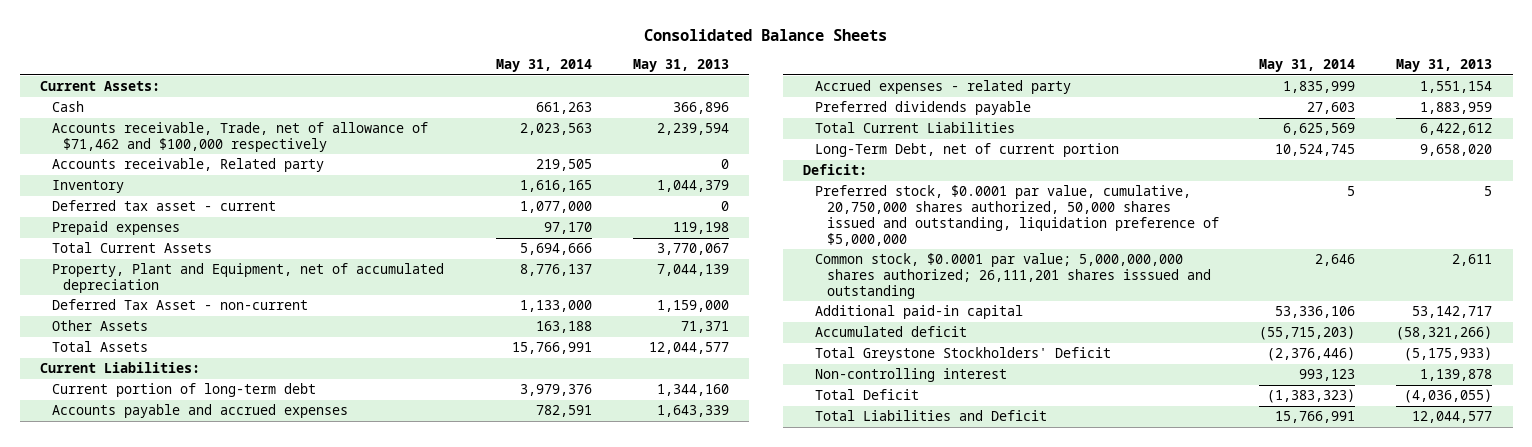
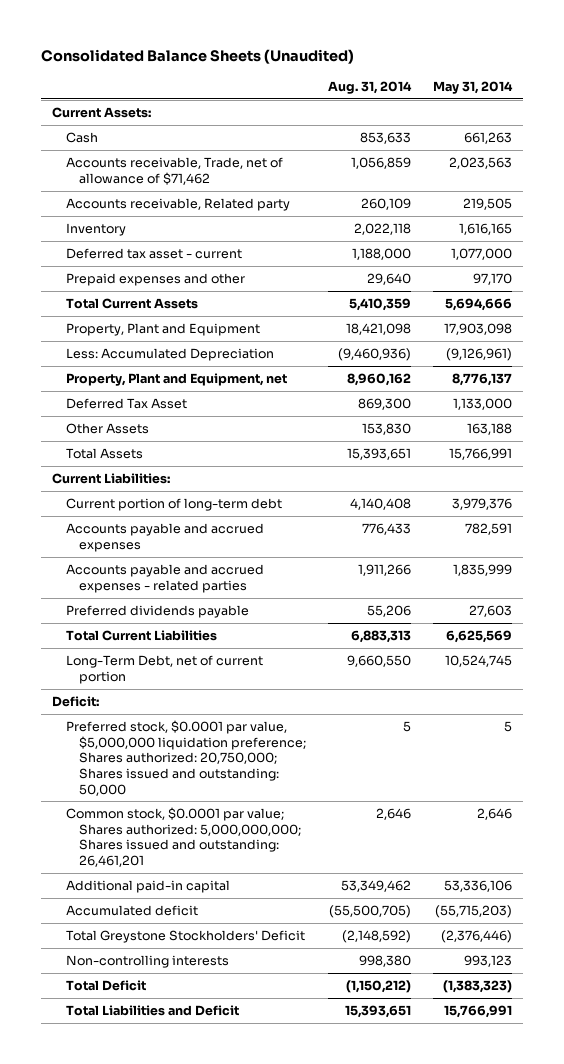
[644,28,888,41] Consolidated Balance Sheets -> [41,48,355,64] Consolidated Balance Sheets (Unaudited)
[632,59,729,73] May 31, 2013 -> none
none -> [328,80,413,94] Aug. 31, 2014
[51,122,428,153] Accounts receivable, Trade, net of allowance of $71,462 and $100,000 respectively -> [65,157,283,185] Accounts receivable, Trade, net of allowance of $71,462
[51,221,180,236] Prepaid expenses -> [65,273,245,287] Prepaid expenses and other
none -> [65,323,260,337] Property, Plant and Equipment
none -> [65,348,274,362] Less: Accumulated Depreciation
[51,263,444,294] Property, Plant and Equipment, net of accumulated depreciation -> [65,373,287,387] Property, Plant and Equipment, net
[51,299,308,311] Deferred Tax Asset - non-current -> [65,398,187,410] Deferred Tax Asset
[815,80,1072,95] Accrued expenses - related party -> [65,564,264,593] Accounts payable and accrued expenses - related parties
[815,185,1219,246] Preferred stock, $0.0001 par value, cumulative, 20,750,000 shares authorized, 50,000 shares issued and outstanding, liquidation preference of $5,000,000 -> [65,720,307,796] Preferred stock, $0.0001 par value, $5,000,000 liquidation preference; Shares authorized: 20,750,000; Shares issued and outstanding: 50,000
[815,253,1211,299] Common stock, $0.0001 par value; 5,000,000,000 shares authorized; 26,111,201 shares isssued and outstanding -> [65,807,302,867] Common stock, $0.0001 par value; Shares authorized: 5,000,000,000; Shares issued and outstanding: 26,461,201
[815,368,1008,383] Non-controlling interest -> [65,955,229,969] Non-controlling interests

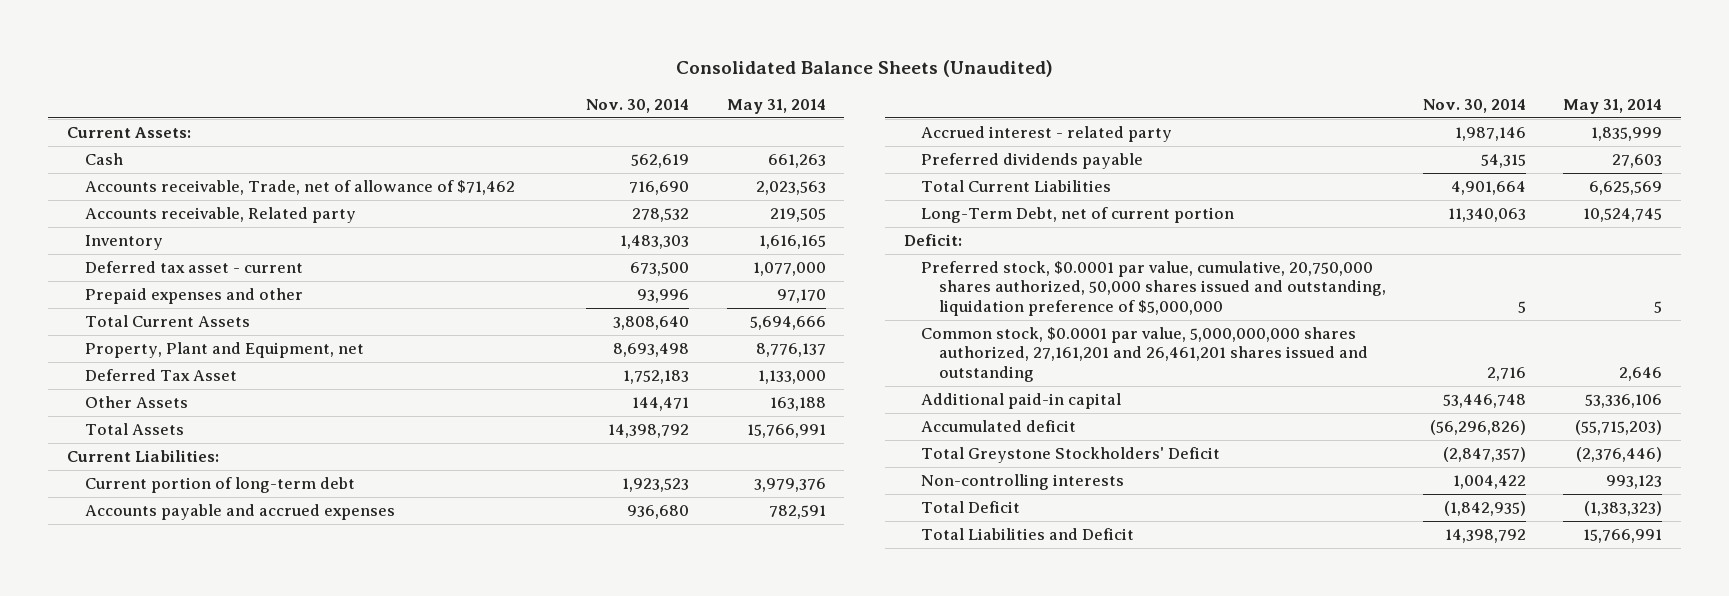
[328,80,413,94] Aug. 31, 2014 -> none
none -> [586,98,690,113] Nov. 30, 2014
[65,323,260,337] Property, Plant and Equipment -> none
[65,348,274,362] Less: Accumulated Depreciation -> none
[65,564,264,593] Accounts payable and accrued expenses - related parties -> [921,126,1173,143] Accrued interest - related party
[65,720,307,796] Preferred stock, $0.0001 par value, $5,000,000 liquidation preference; Shares authorized: 20,750,000; Shares issued and outstanding: 50,000 -> [921,261,1387,316] Preferred stock, $0.0001 par value, cumulative, 20,750,000 shares authorized, 50,000 shares issued and outstanding, liquidation preference of $5,000,000
[65,807,302,867] Common stock, $0.0001 par value; Shares authorized: 5,000,000,000; Shares issued and outstanding: 26,461,201 -> [921,327,1369,382] Common stock, $0.0001 par value, 5,000,000,000 shares authorized, 27,161,201 and 26,461,201 shares issued and outstanding

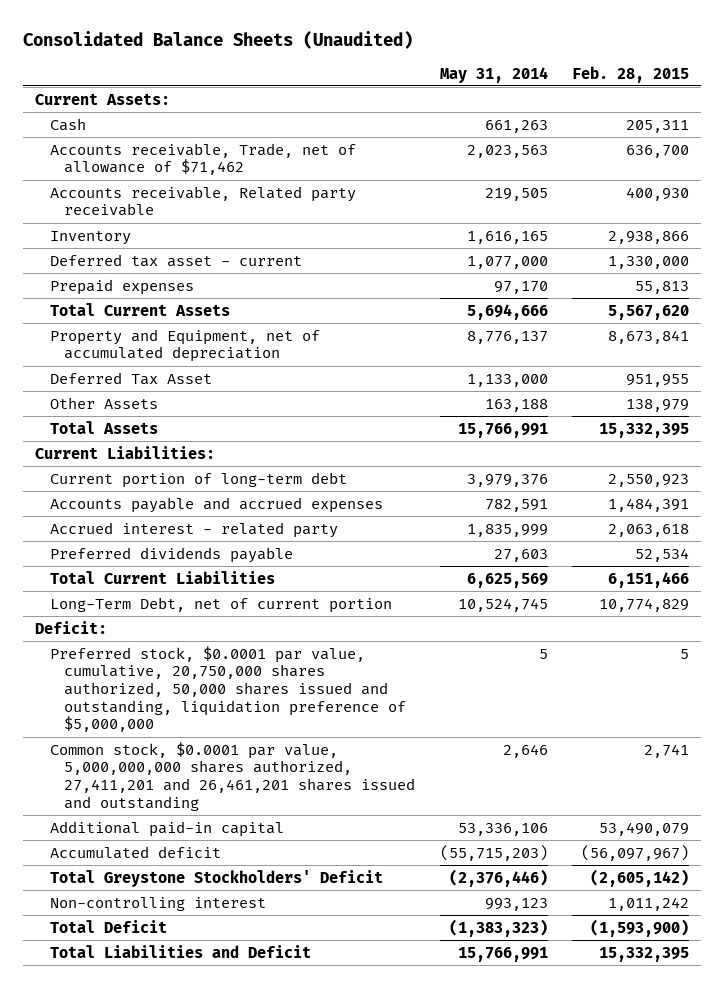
[586,98,690,113] Nov. 30, 2014 -> none
none -> [572,65,690,83] Feb. 28, 2015
[84,207,356,224] Accounts receivable, Related party -> [49,185,356,217] Accounts receivable, Related party receivable
[84,288,303,305] Prepaid expenses and other -> [49,278,194,295] Prepaid expenses
[84,342,364,359] Property, Plant and Equipment, net -> [49,328,320,363] Property and Equipment, net of accumulated depreciation
[921,327,1369,382] Common stock, $0.0001 par value, 5,000,000,000 shares authorized, 27,161,201 and 26,461,201 shares issued and outstanding -> [49,741,416,811] Common stock, $0.0001 par value, 5,000,000,000 shares authorized, 27,411,201 and 26,461,201 shares issued and outstanding
[921,474,1125,491] Non-controlling interests -> [49,896,266,911] Non-controlling interest

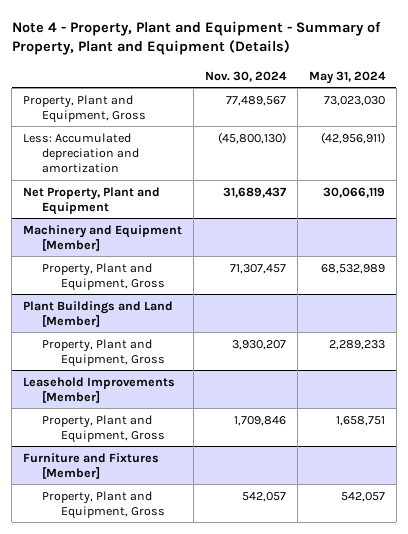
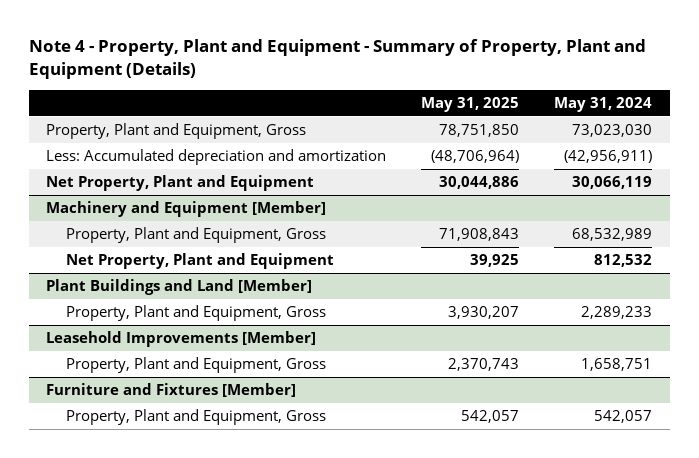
[204,70,287,82] Nov. 30, 2024 -> none
none -> [421,97,520,113] May 31, 2025
none -> [65,253,334,270] Net Property, Plant and Equipment

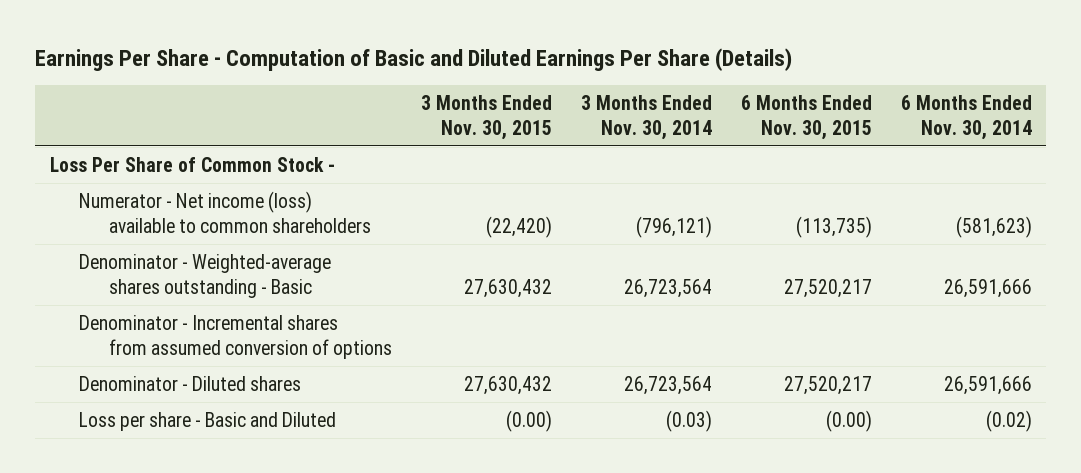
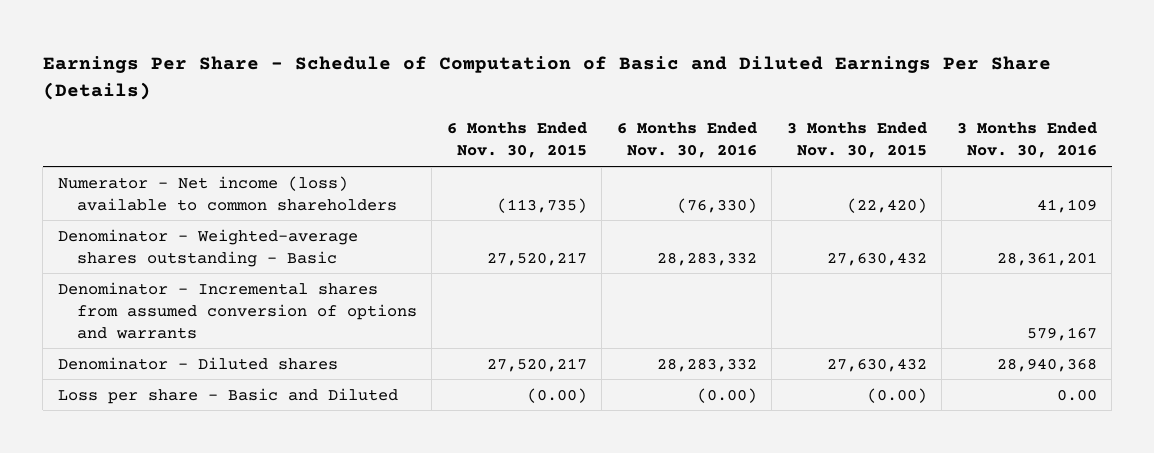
[35,47,793,71] Earnings Per Share - Computation of Basic and Diluted Earnings Per Share (Details) -> [42,56,1051,100] Earnings Per Share - Schedule of Computation of Basic and Diluted Earnings Per Share (Details)
[580,95,712,140] 3 Months Ended Nov. 30, 2014 -> none
[900,95,1032,140] 6 Months Ended Nov. 30, 2014 -> none
none -> [616,122,757,159] 6 Months Ended Nov. 30, 2016
none -> [956,122,1097,159] 3 Months Ended Nov. 30, 2016
[49,157,335,173] Loss Per Share of Common Stock - -> none
[79,315,392,359] Denominator - Incremental shares from assumed conversion of options -> [57,281,417,339] Denominator - Incremental shares from assumed conversion of options and warrants

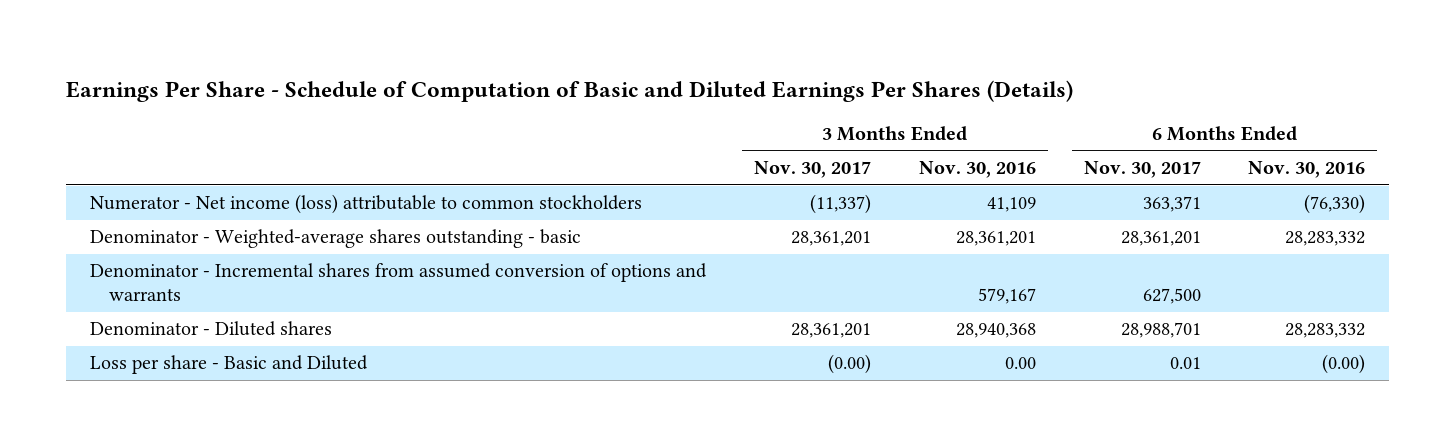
[42,56,1051,100] Earnings Per Share - Schedule of Computation of Basic and Diluted Earnings Per Share (Details) -> [66,80,1074,103] Earnings Per Share - Schedule of Computation of Basic and Diluted Earnings Per Shares (Details)
[446,122,587,159] 6 Months Ended Nov. 30, 2015 -> none
[786,122,927,159] 3 Months Ended Nov. 30, 2015 -> none
none -> [753,161,871,179] Nov. 30, 2017
none -> [1083,161,1201,179] Nov. 30, 2017
[57,175,397,211] Numerator - Net income (loss) available to common shareholders -> [90,194,643,215] Numerator - Net income (loss) attributable to common stockholders
[57,228,358,267] Denominator - Weighted-average shares outstanding - Basic -> [90,229,582,249] Denominator - Weighted-average shares outstanding - basic

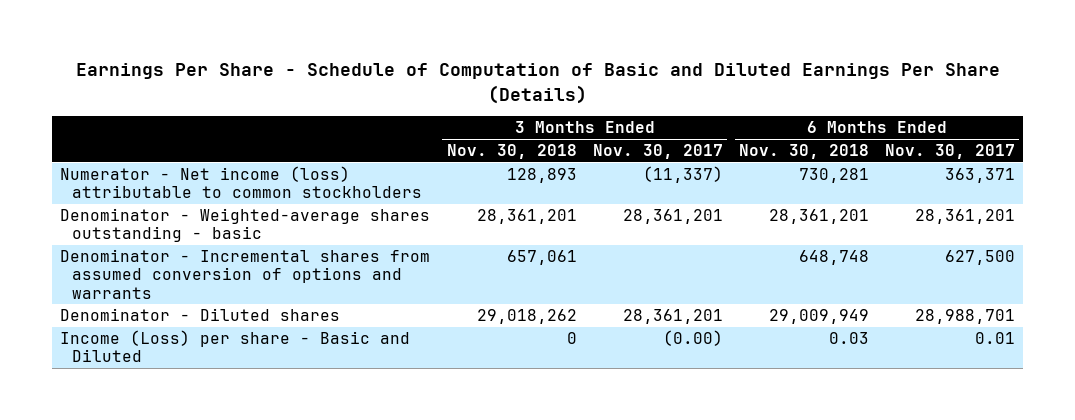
[66,80,1074,103] Earnings Per Share - Schedule of Computation of Basic and Diluted Earnings Per Shares (Details) -> [75,63,1000,104] Earnings Per Share - Schedule of Computation of Basic and Diluted Earnings Per Share (Details)
[918,161,1036,179] Nov. 30, 2016 -> none
[1248,161,1366,179] Nov. 30, 2016 -> none
none -> [446,144,577,160] Nov. 30, 2018
none -> [738,144,869,160] Nov. 30, 2018
[90,355,369,375] Loss per share - Basic and Diluted -> [60,330,411,363] Income (Loss) per share - Basic and Diluted

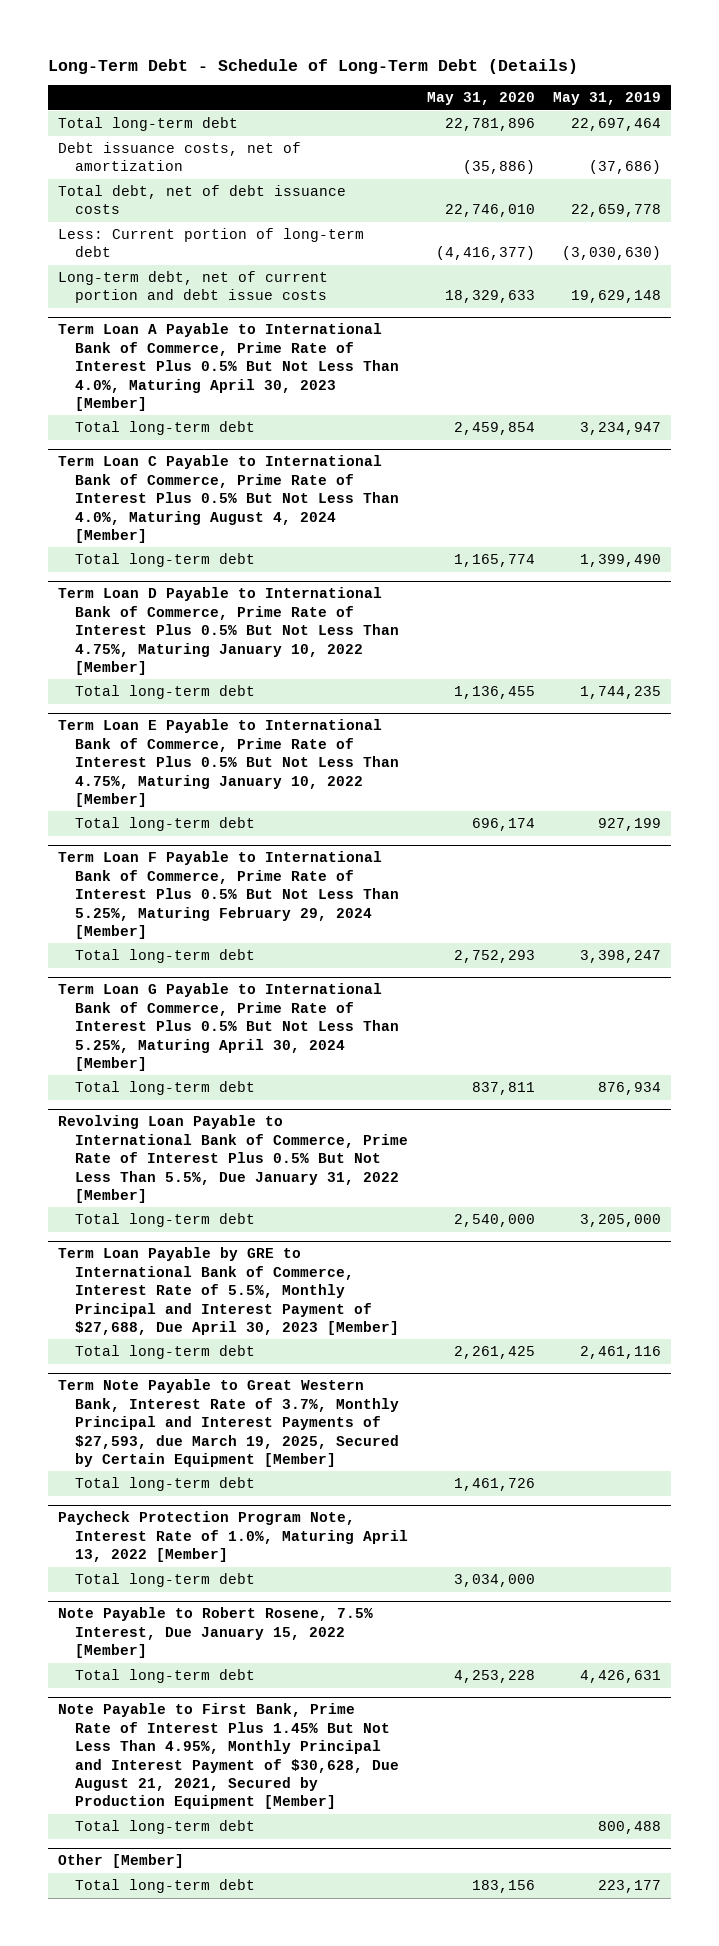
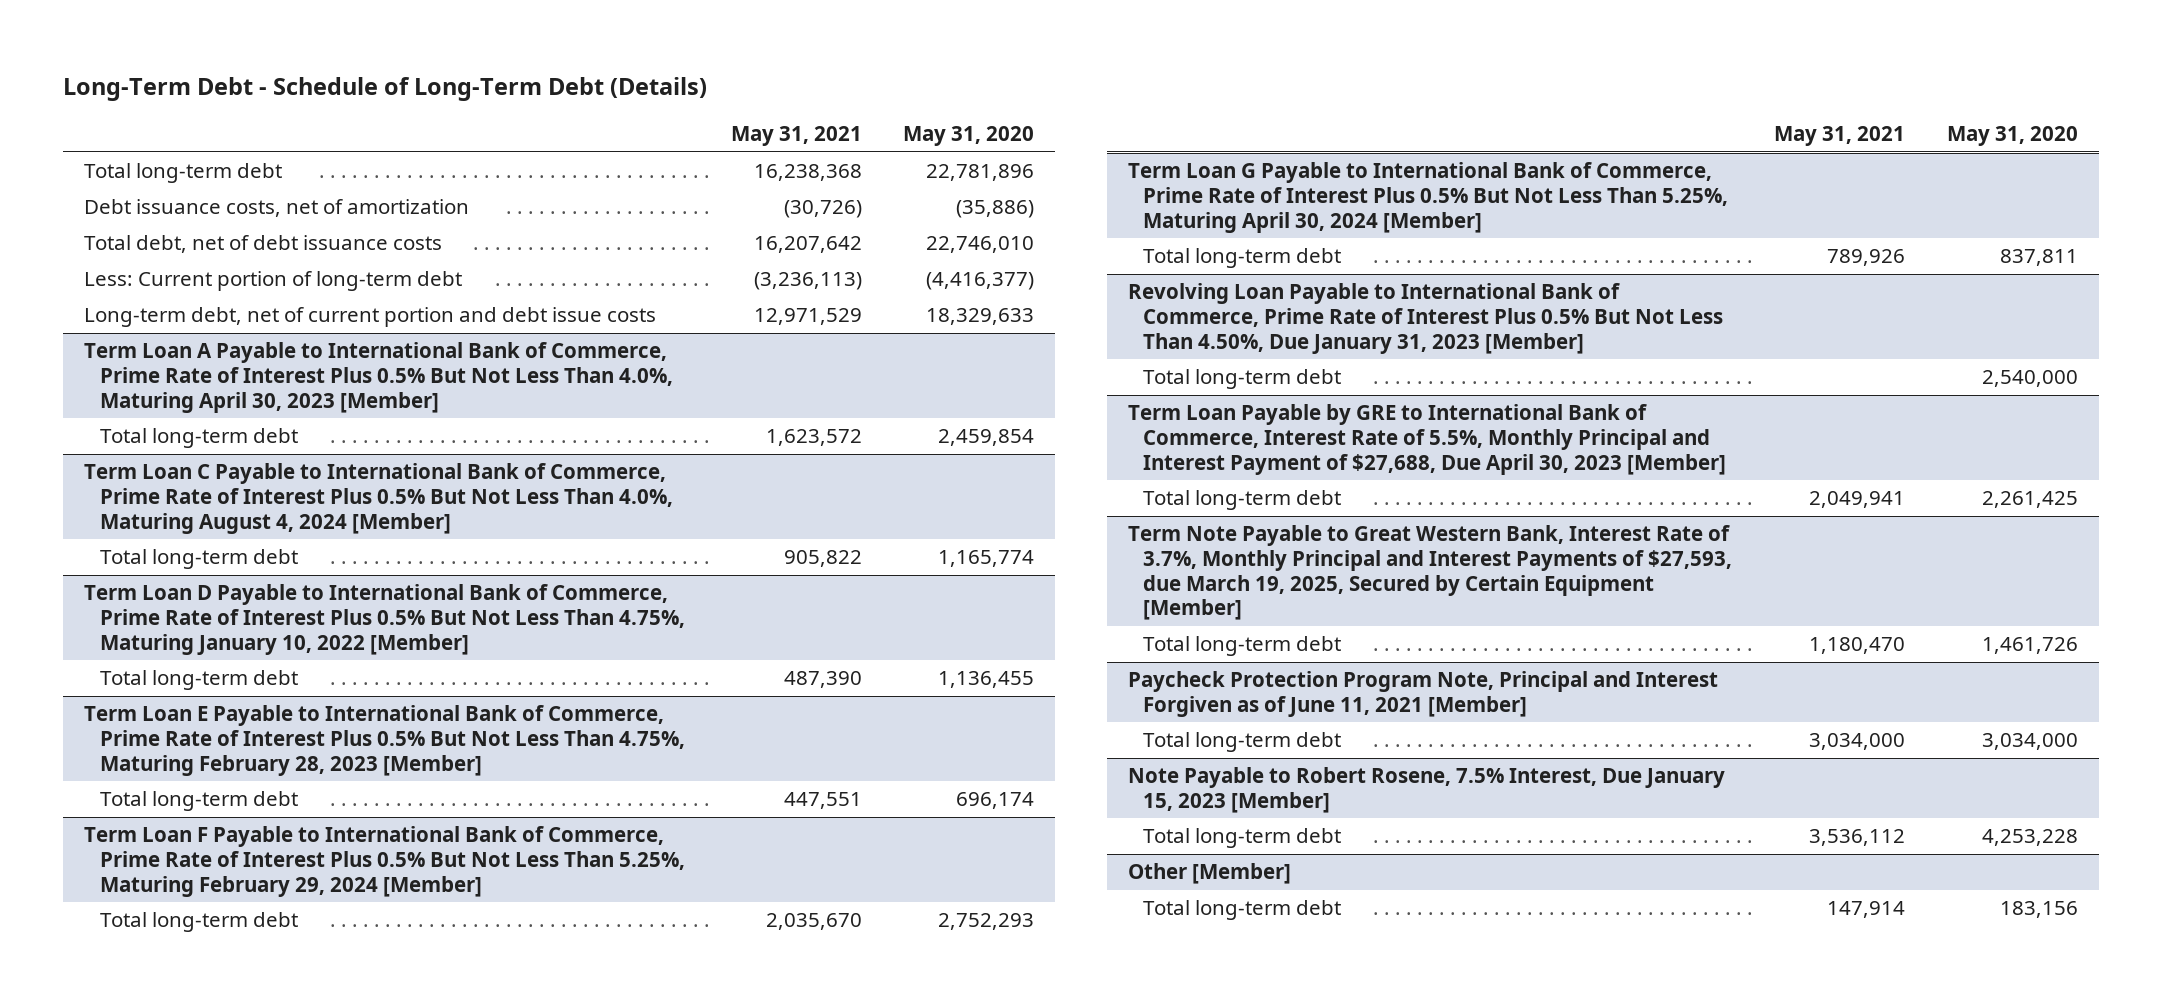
[553,92,662,106] May 31, 2019 -> none
none -> [730,126,862,147] May 31, 2021
[57,719,400,807] Term Loan E Payable to International Bank of Commerce, Prime Rate of Interest Plus 0.5% But Not Less Than 4.75%, Maturing January 10, 2022 [Member] -> [84,705,685,776] Term Loan E Payable to International Bank of Commerce, Prime Rate of Interest Plus 0.5% But Not Less Than 4.75%, Maturing February 28, 2023 [Member]
[57,1115,409,1203] Revolving Loan Payable to International Bank of Commerce, Prime Rate of Interest Plus 0.5% But Not Less Than 5.5%, Due January 31, 2022 [Member] -> [1127,283,1723,354] Revolving Loan Payable to International Bank of Commerce, Prime Rate of Interest Plus 0.5% But Not Less Than 4.50%, Due January 31, 2023 [Member]
[57,1511,409,1563] Paycheck Protection Program Note, Interest Rate of 1.0%, Maturing April 13, 2022 [Member] -> none
none -> [1127,671,1718,717] Paycheck Protection Program Note, Principal and Interest Forgiven as of June 11, 2021 [Member]
[57,1607,373,1659] Note Payable to Robert Rosene, 7.5% Interest, Due January 15, 2022 [Member] -> [1127,767,1725,813] Note Payable to Robert Rosene, 7.5% Interest, Due January 15, 2023 [Member]
[57,1703,400,1810] Note Payable to First Bank, Prime Rate of Interest Plus 1.45% But Not Less Than 4.95%, Monthly Principal and Interest Payment of $30,628, Due August 21, 2021, Secured by Production Equipment [Member] -> none
[75,1820,256,1835] Total long-term debt -> none

